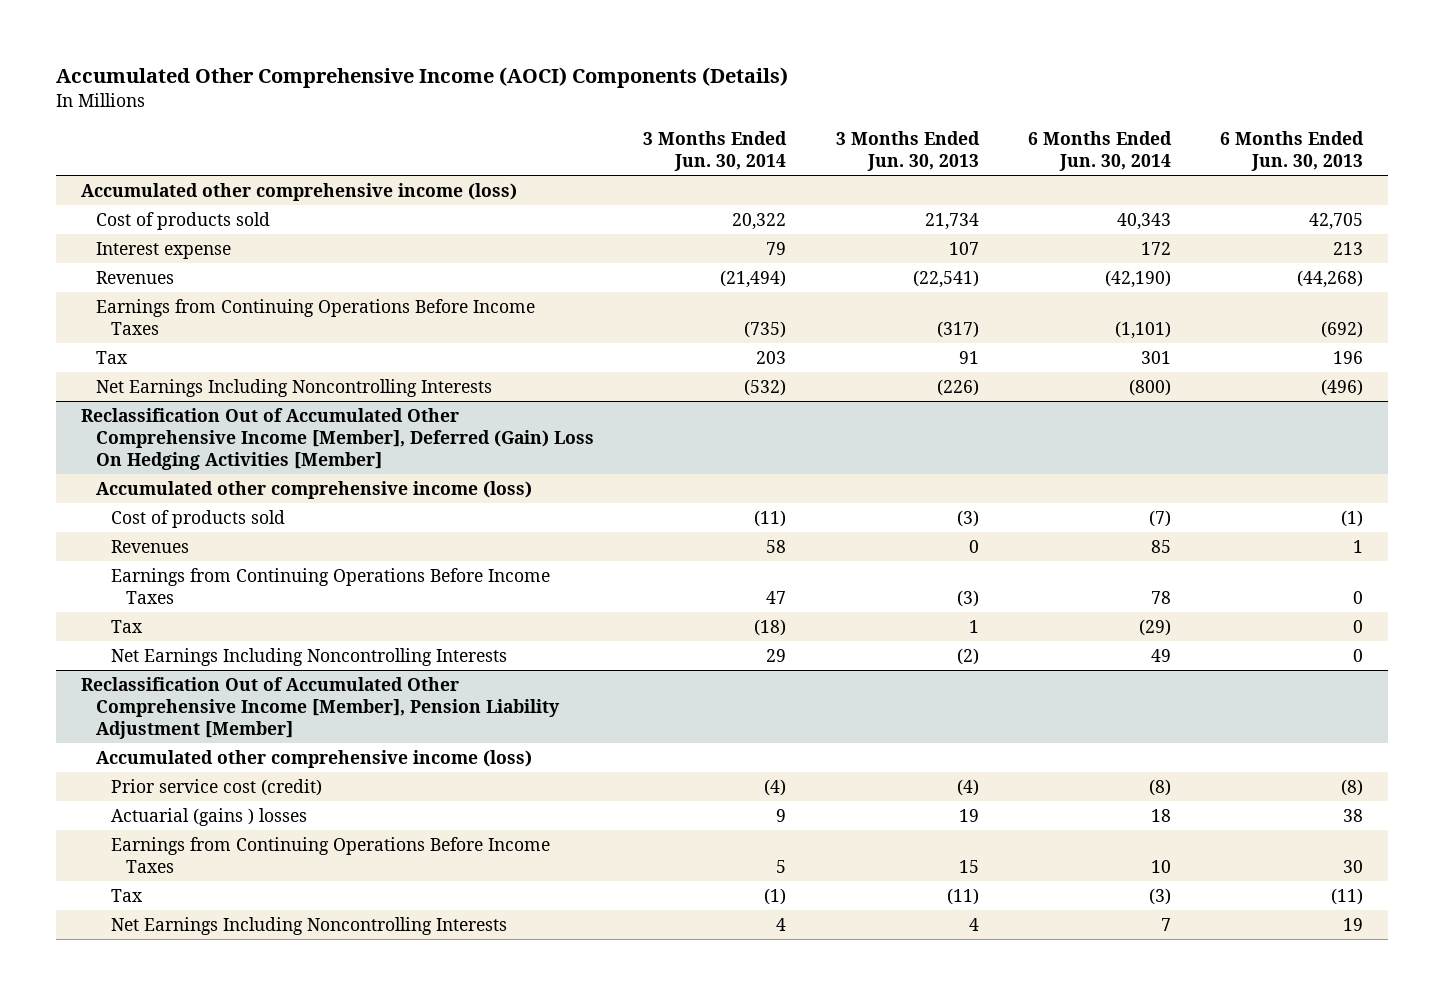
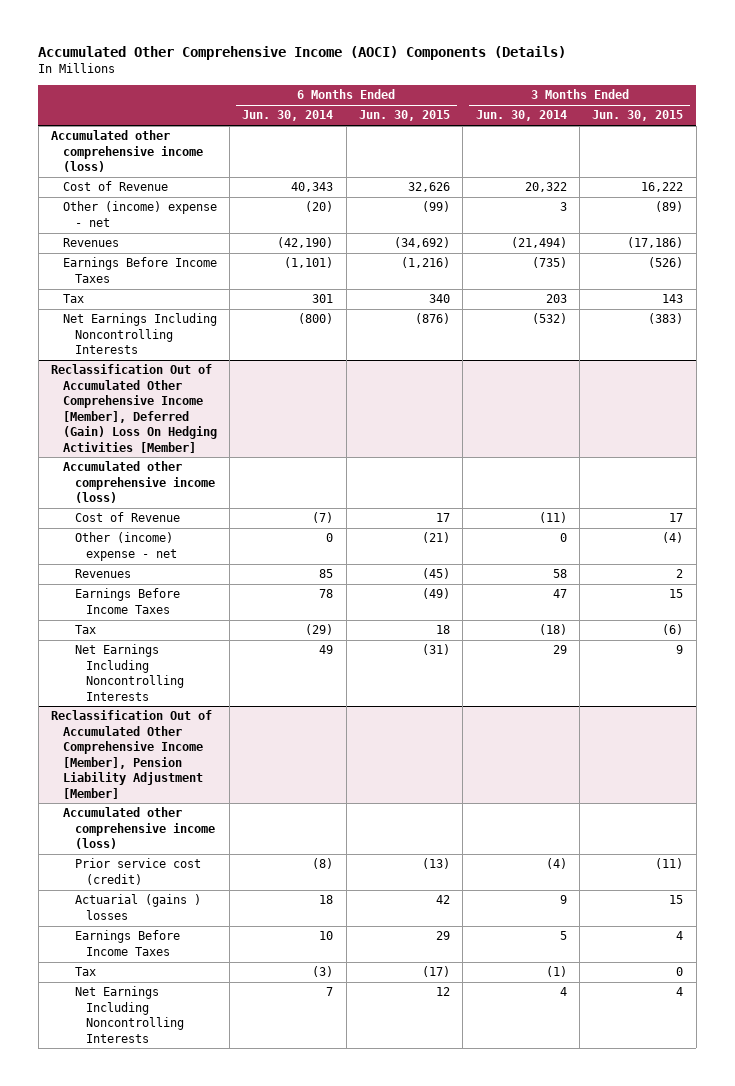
[835,131,980,171] 3 Months Ended Jun. 30, 2013 -> none
[1220,131,1365,171] 6 Months Ended Jun. 30, 2013 -> none
none -> [359,110,451,122] Jun. 30, 2015
none -> [592,110,684,122] Jun. 30, 2015
[96,241,232,259] Interest expense -> none
[96,211,271,230] Cost of products sold -> [62,181,168,192] Cost of Revenue
none -> [62,201,217,227] Other (income) expense - net
[96,298,536,335] Earnings from Continuing Operations Before Income Taxes -> [62,257,217,283] Earnings Before Income Taxes
[111,509,286,528] Cost of products sold -> [74,512,180,523] Cost of Revenue
none -> [74,532,178,561] Other (income) expense - net
[111,567,551,604] Earnings from Continuing Operations Before Income Taxes -> [74,588,180,614] Earnings Before Income Taxes
[111,836,551,873] Earnings from Continuing Operations Before Income Taxes -> [74,930,180,956] Earnings Before Income Taxes

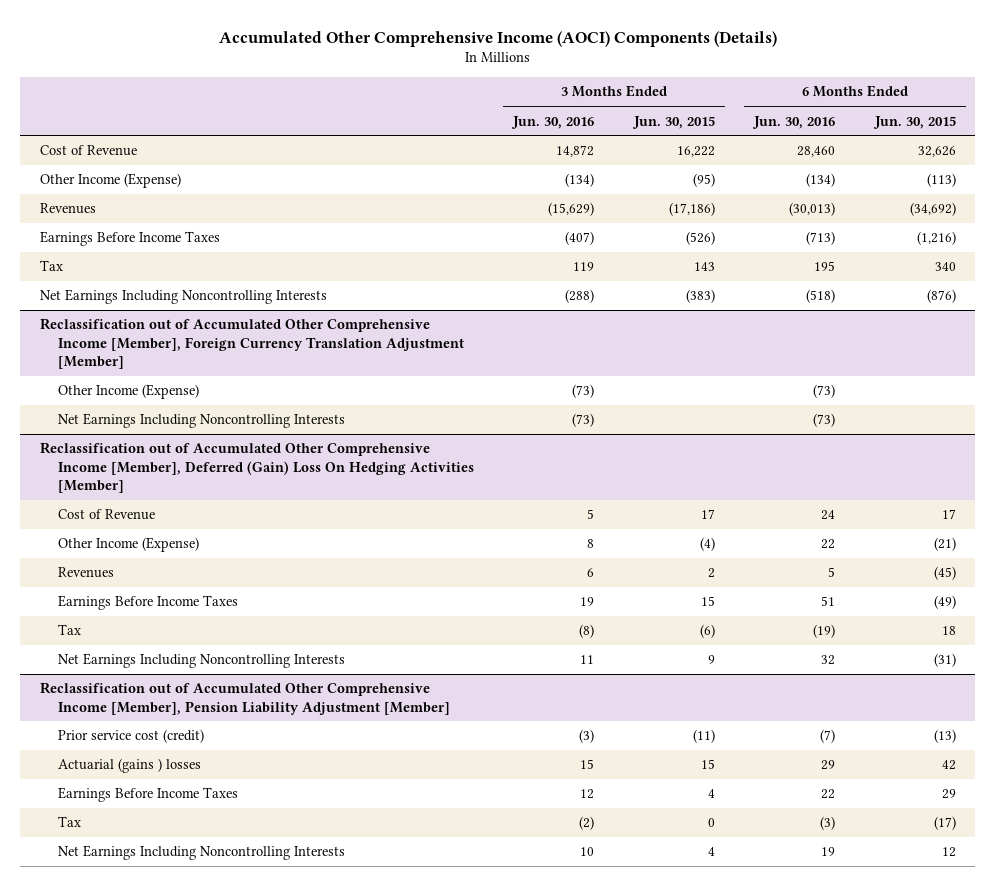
[242,110,334,122] Jun. 30, 2014 -> none
[475,110,567,122] Jun. 30, 2014 -> none
none -> [511,115,595,129] Jun. 30, 2016
none -> [752,115,836,129] Jun. 30, 2016
[51,130,203,173] Accumulated other comprehensive income (loss) -> none
[62,201,217,227] Other (income) expense - net -> [39,173,181,189] Other Income (Expense)
[422,201,451,213] (99) -> [926,173,956,188] (113)
[655,201,684,213] (89) -> [692,173,715,188] (95)
[62,461,215,504] Accumulated other comprehensive income (loss) -> none
none -> [39,318,464,369] Reclassification out of Accumulated Other Comprehensive Income [Member], Foreign Currency Translation Adjustment [Member]
none -> [57,384,199,400] Other Income (Expense)
none -> [57,413,345,429] Net Earnings Including Noncontrolling Interests
[51,364,217,453] Reclassification Out of Accumulated Other Comprehensive Income [Member], Deferred (Gain) Loss On Hedging Activities [Member] -> [39,442,474,493] Reclassification out of Accumulated Other Comprehensive Income [Member], Deferred (Gain) Loss On Hedging Activities [Member]
[74,532,178,561] Other (income) expense - net -> [57,537,199,553] Other Income (Expense)
[62,807,215,850] Accumulated other comprehensive income (loss) -> none
[51,710,213,799] Reclassification Out of Accumulated Other Comprehensive Income [Member], Pension Liability Adjustment [Member] -> [39,682,450,715] Reclassification out of Accumulated Other Comprehensive Income [Member], Pension Liability Adjustment [Member]

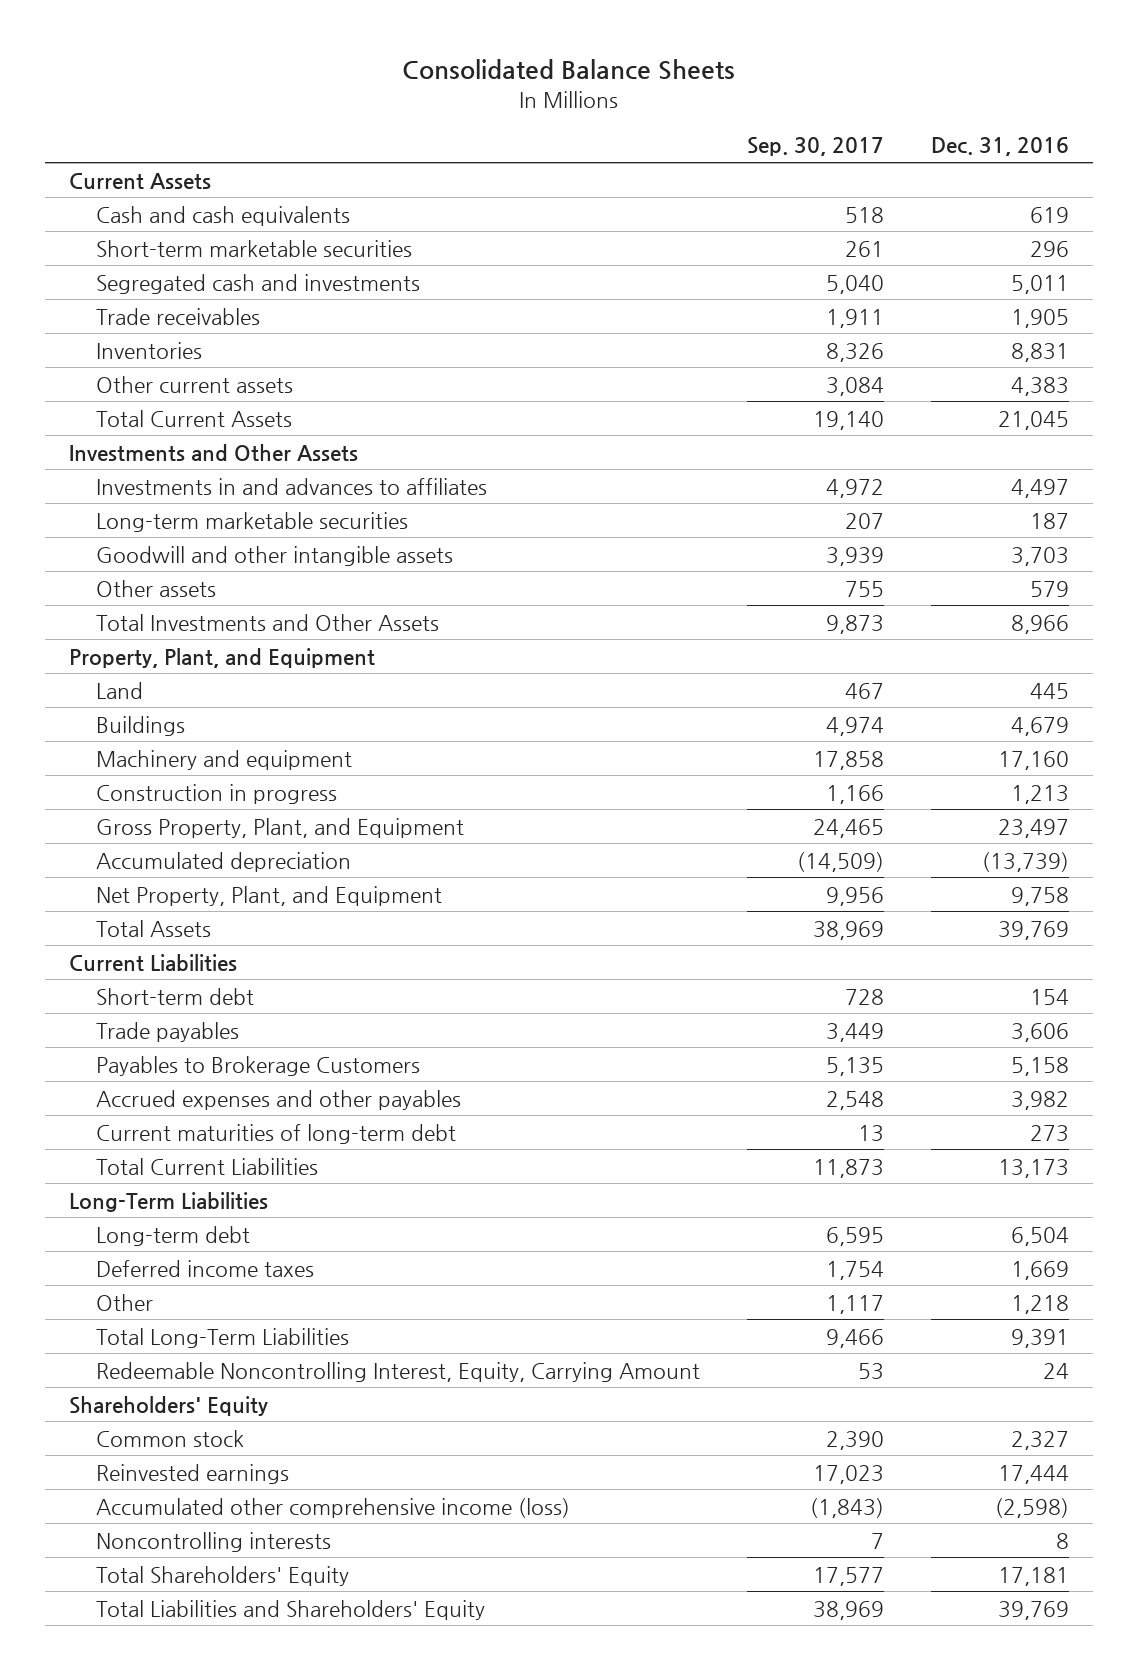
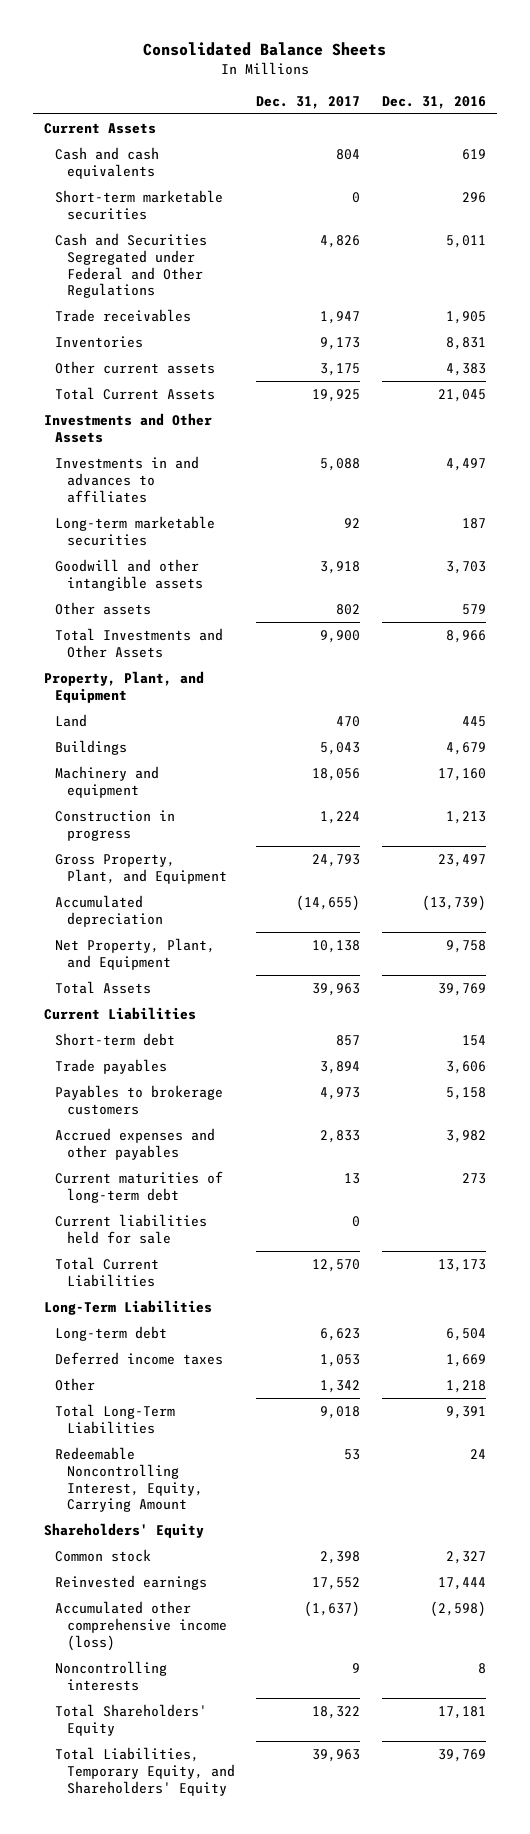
[747,137,885,157] Sep. 30, 2017 -> none
none -> [256,95,361,109] Dec. 31, 2017
[95,273,420,294] Segregated cash and investments -> [55,232,208,299] Cash and Securities Segregated under Federal and Other Regulations
[95,1055,420,1076] Payables to Brokerage Customers -> [55,1084,224,1115] Payables to brokerage customers
none -> [55,1213,208,1244] Current liabilities held for sale
[95,1599,485,1620] Total Liabilities and Shareholders' Equity -> [55,1746,235,1796] Total Liabilities, Temporary Equity, and Shareholders' Equity

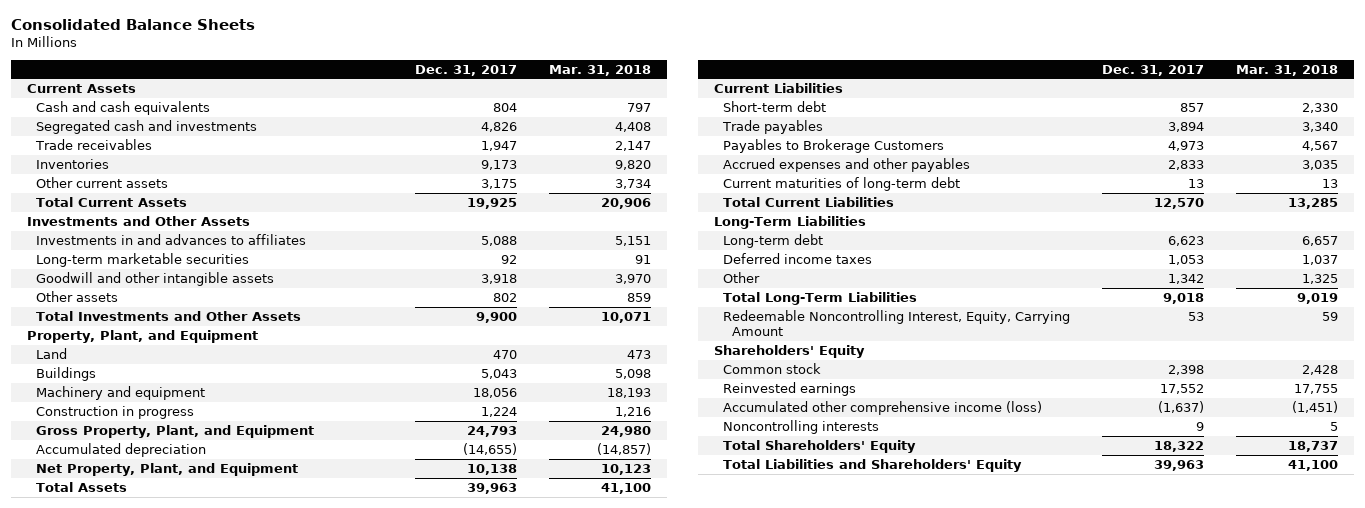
[382,95,487,109] Dec. 31, 2016 -> none
none -> [548,64,651,76] Mar. 31, 2018
[55,189,224,220] Short-term marketable securities -> none
[55,232,208,299] Cash and Securities Segregated under Federal and Other Regulations -> [35,119,257,134] Segregated cash and investments
[55,1084,224,1115] Payables to brokerage customers -> [723,138,945,153] Payables to Brokerage Customers
[55,1213,208,1244] Current liabilities held for sale -> none
[55,1746,235,1796] Total Liabilities, Temporary Equity, and Shareholders' Equity -> [723,458,1023,472] Total Liabilities and Shareholders' Equity

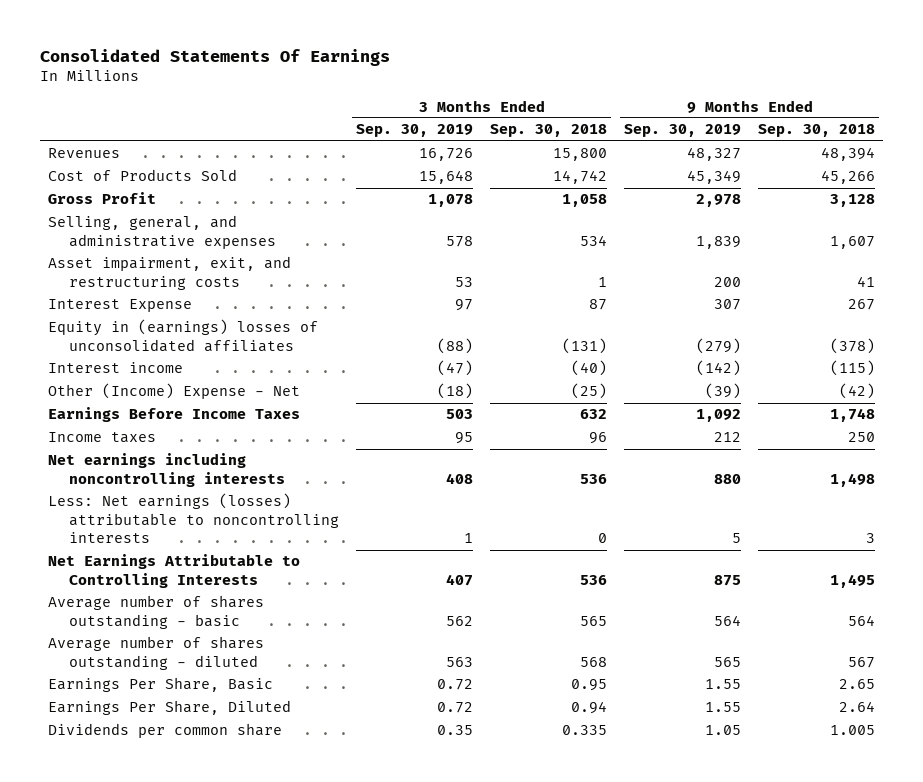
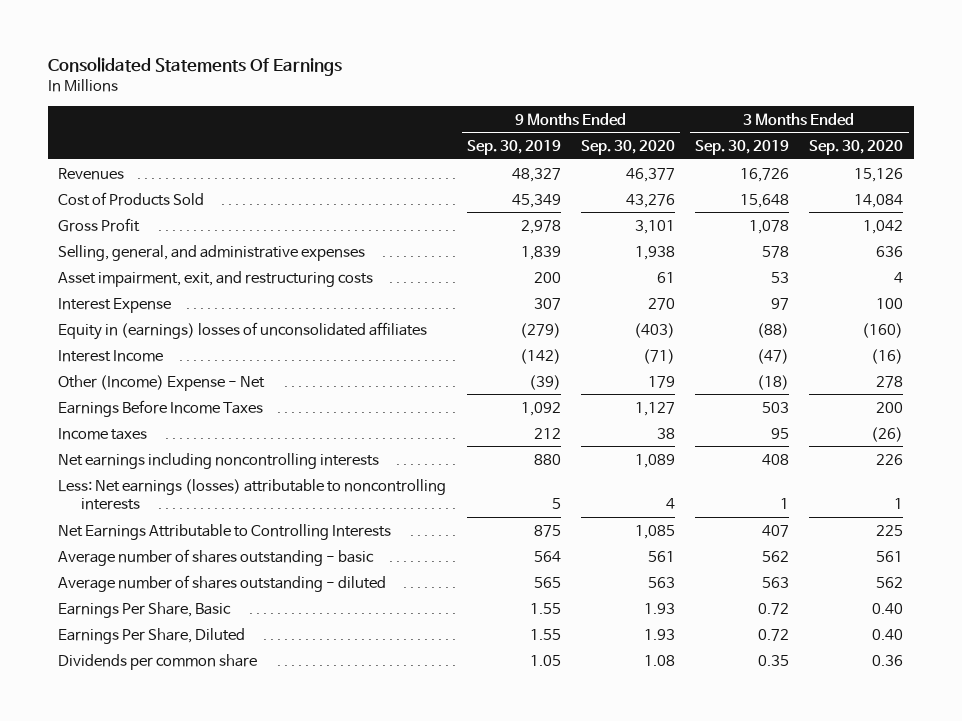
[490,124,608,138] Sep. 30, 2018 -> none
[757,124,875,138] Sep. 30, 2018 -> none
none -> [580,140,675,156] Sep. 30, 2020
none -> [809,140,904,156] Sep. 30, 2020
[48,362,184,374] Interest income -> [58,349,164,362] Interest Income

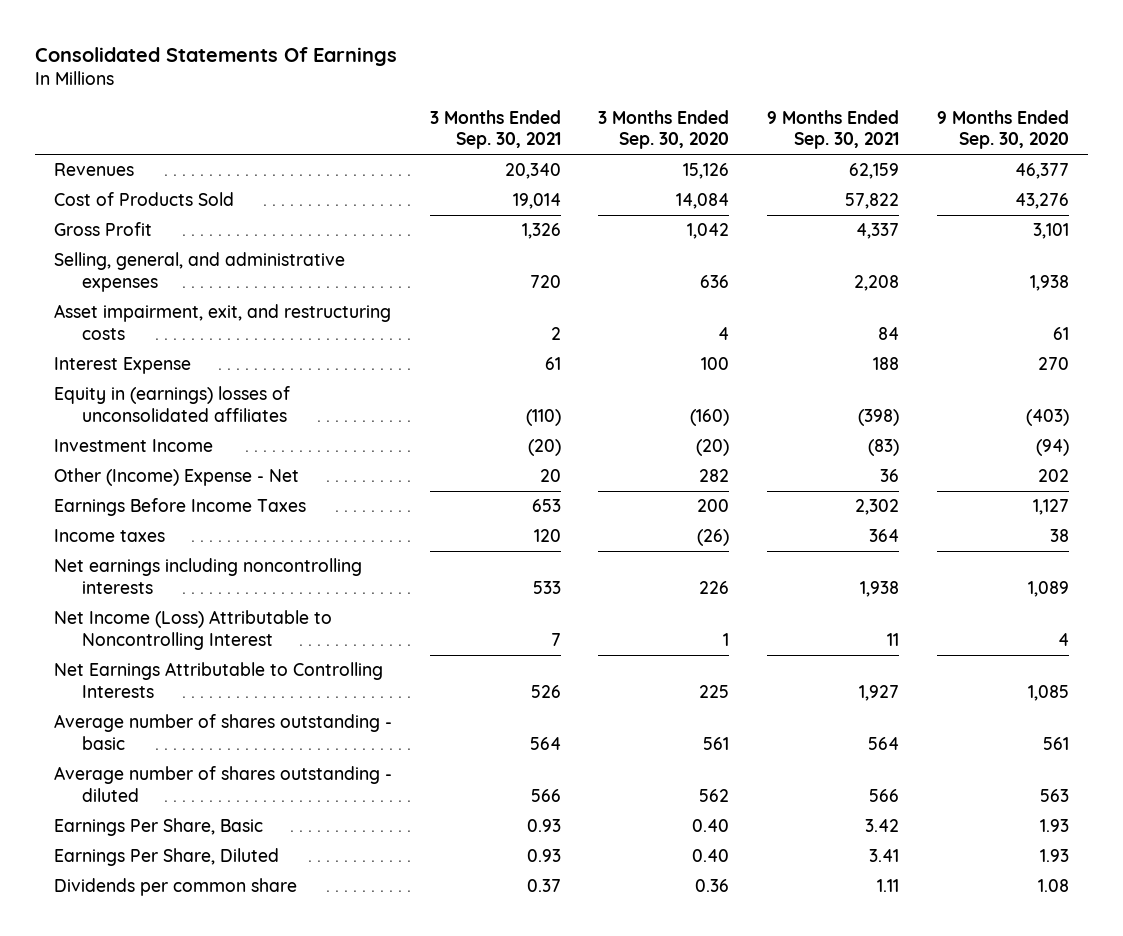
[466,140,561,156] Sep. 30, 2019 -> none
[695,140,790,156] Sep. 30, 2019 -> none
none -> [429,110,561,150] 3 Months Ended Sep. 30, 2021
none -> [767,110,900,150] 9 Months Ended Sep. 30, 2021
[58,349,164,362] Interest Income -> [53,439,213,453] Investment Income
[642,348,675,364] (71) -> [1035,439,1069,457] (94)
[871,348,904,364] (16) -> [696,439,730,457] (20)
[647,375,675,388] 179 -> [1037,469,1069,483] 202
[876,375,904,388] 278 -> [699,469,730,483] 282
[58,478,447,511] Less: Net earnings (losses) attributable to noncontrolling interests -> [53,610,332,650] Net Income (Loss) Attributable to Noncontrolling Interest

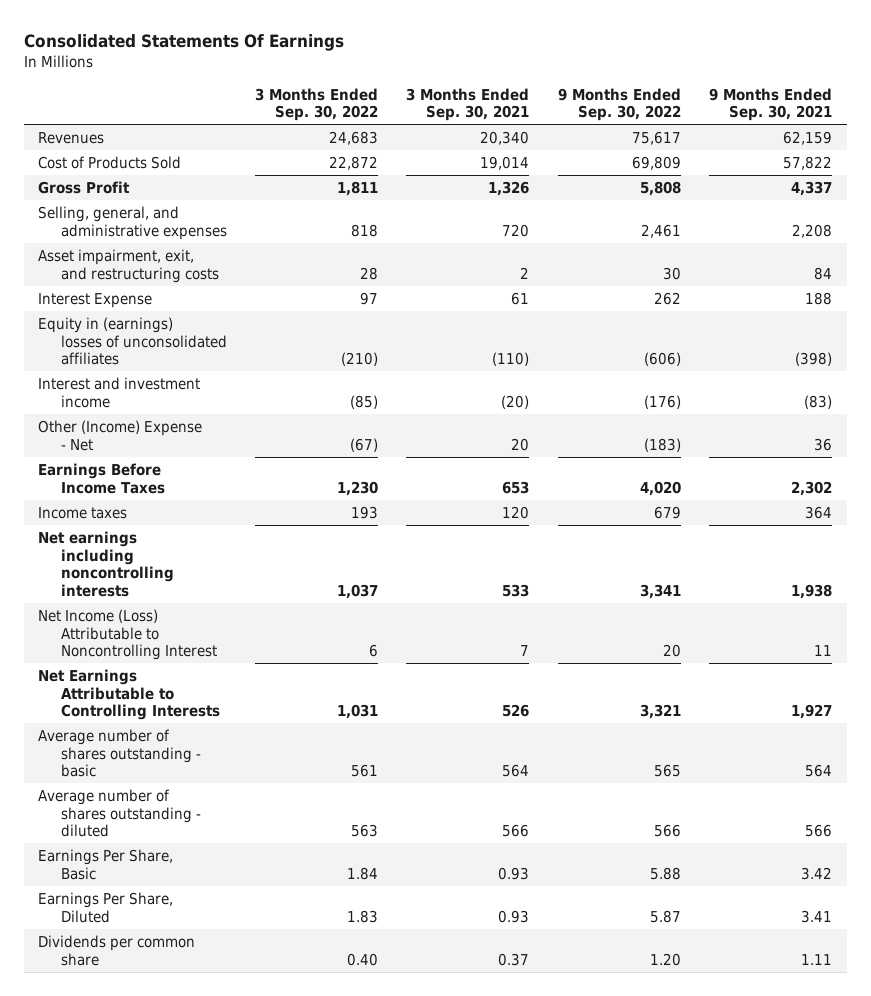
[598,110,730,150] 3 Months Ended Sep. 30, 2020 -> none
[936,110,1069,150] 9 Months Ended Sep. 30, 2020 -> none
none -> [255,87,379,122] 3 Months Ended Sep. 30, 2022
none -> [557,87,681,122] 9 Months Ended Sep. 30, 2022
[53,439,213,453] Investment Income -> [38,376,201,408] Interest and investment income

